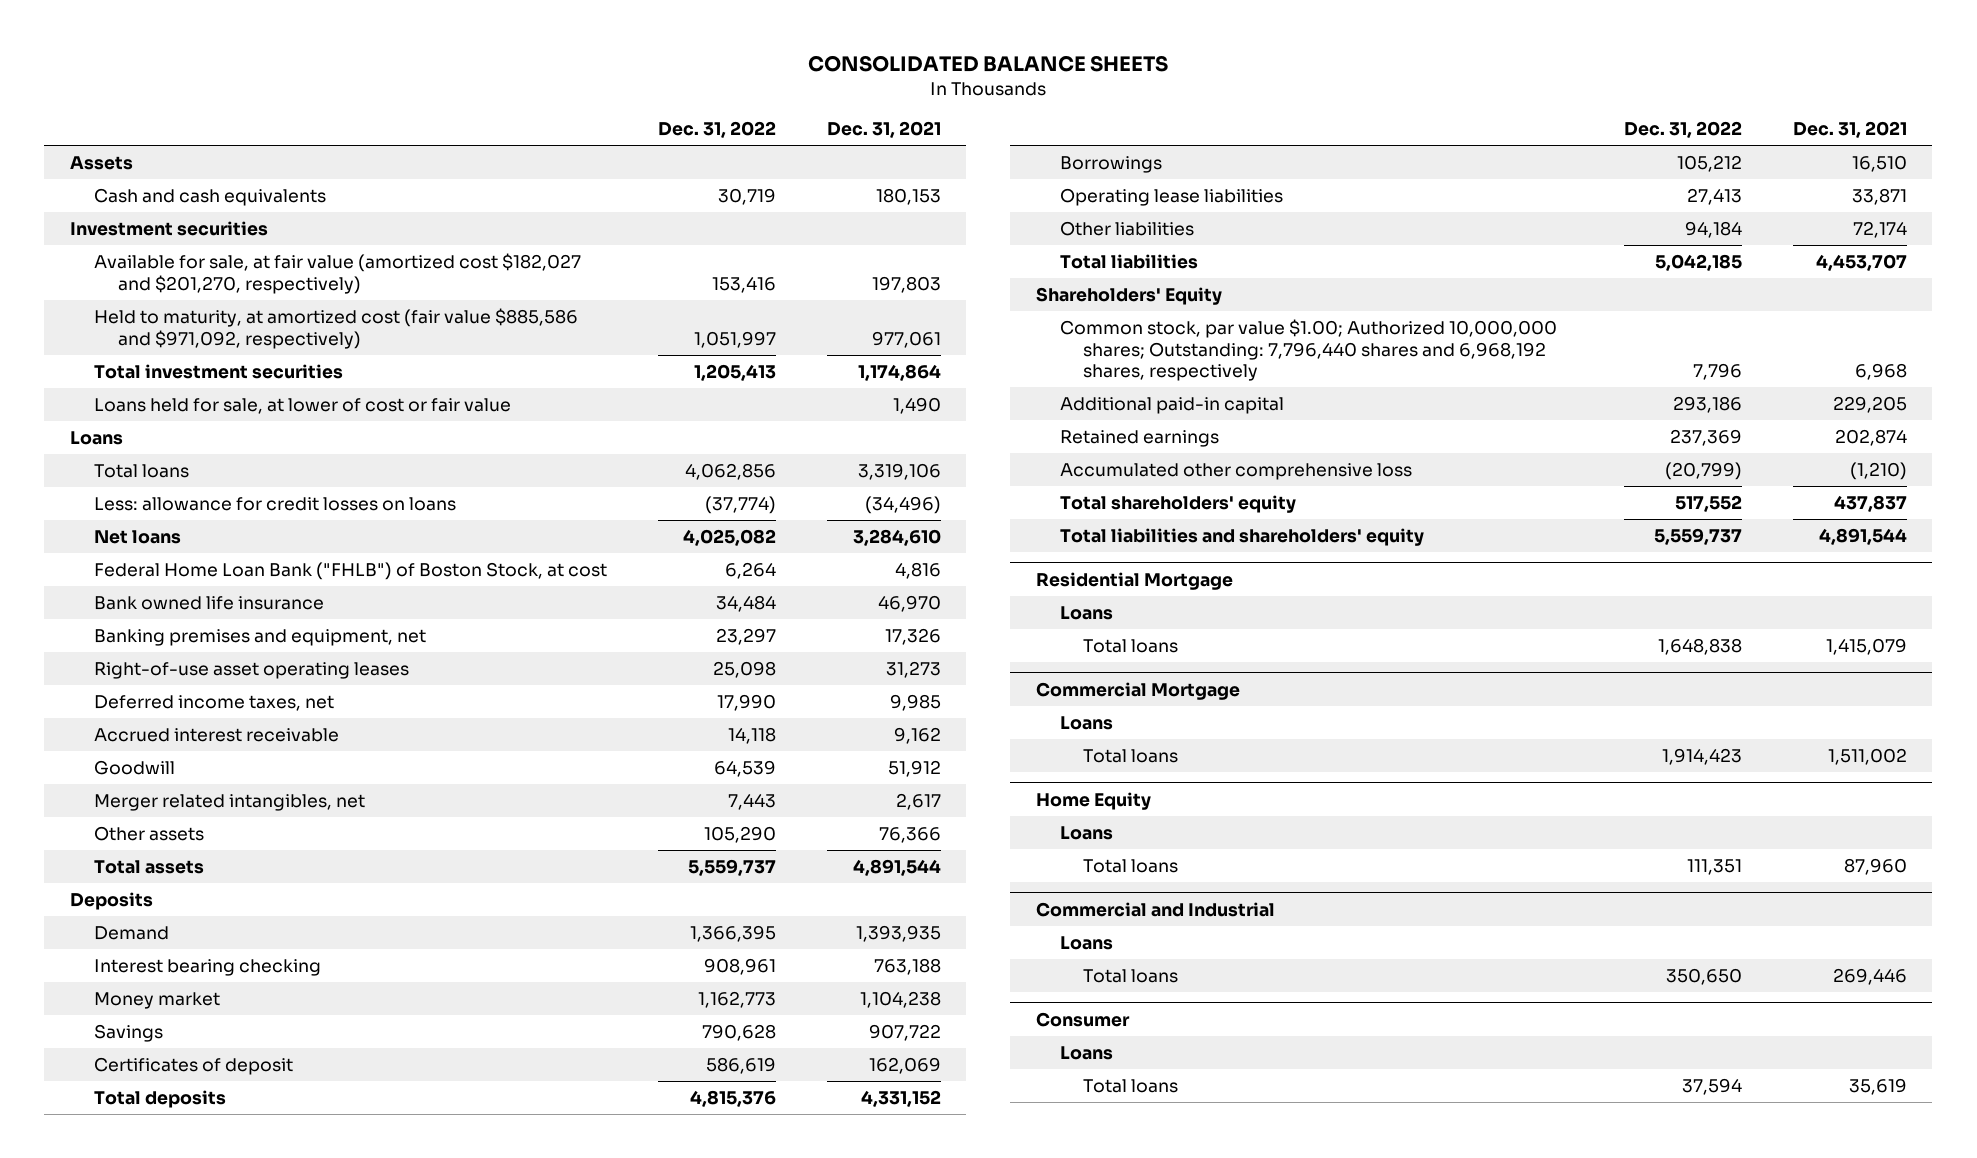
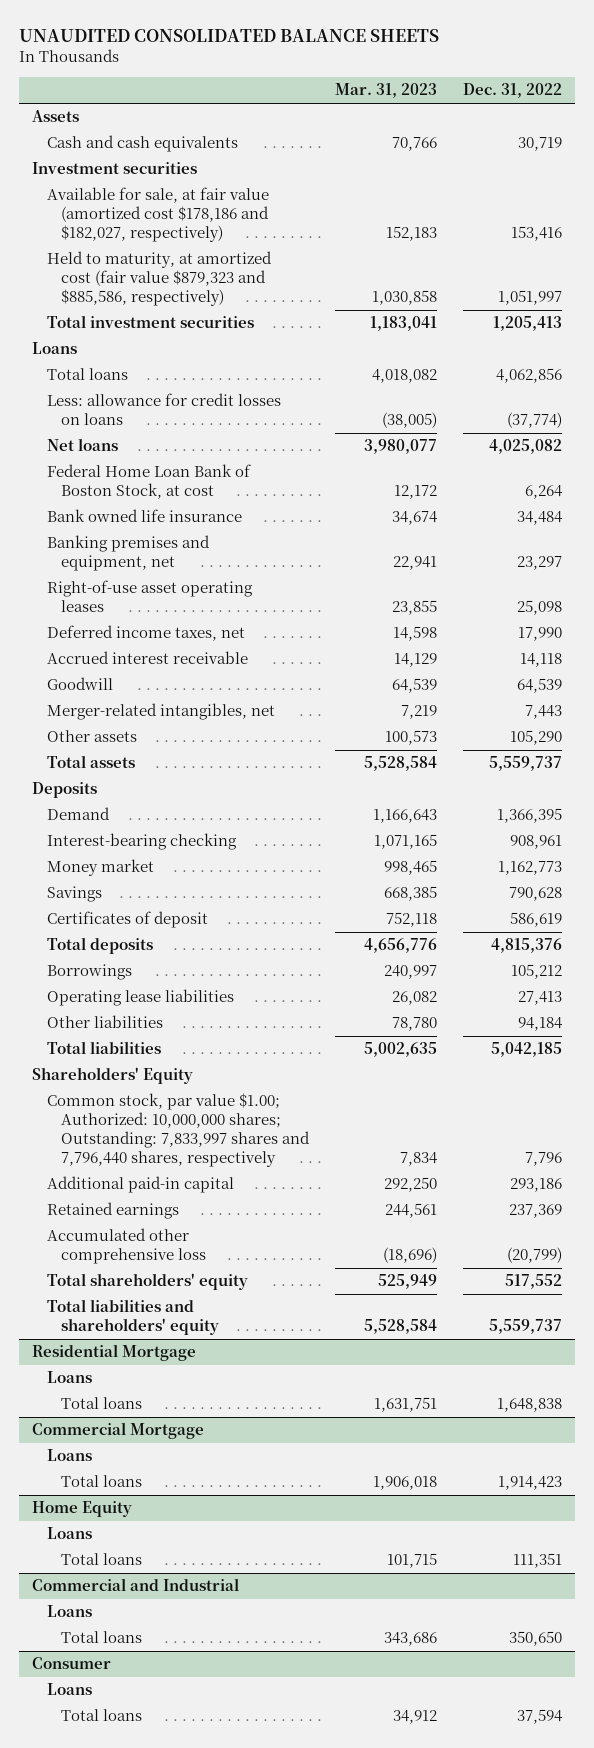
[808,55,1169,73] CONSOLIDATED BALANCE SHEETS -> [19,29,440,43] UNAUDITED CONSOLIDATED BALANCE SHEETS
[826,121,941,139] Dec. 31, 2021 -> none
none -> [335,83,438,99] Mar. 31, 2023
[93,252,581,294] Available for sale, at fair value (amortized cost $182,027 and $201,270, respectively) -> [46,187,270,243] Available for sale, at fair value (amortized cost $178,186 and $182,027, respectively)
[93,307,578,349] Held to maturity, at amortized cost (fair value $885,586 and $971,092, respectively) -> [46,251,272,307] Held to maturity, at amortized cost (fair value $879,323 and $885,586, respectively)
[93,397,511,414] Loans held for sale, at lower of cost or fair value -> none
[93,561,607,580] Federal Home Loan Bank ("FHLB") of Boston Stock, at cost -> [46,464,251,500] Federal Home Loan Bank of Boston Stock, at cost
[93,793,365,811] Merger related intangibles, net -> [46,703,275,721] Merger-related intangibles, net
[93,958,321,976] Interest bearing checking -> [46,833,237,851] Interest-bearing checking
[1059,318,1557,382] Common stock, par value $1.00; Authorized 10,000,000 shares; Outstanding: 7,796,440 shares and 6,968,192 shares, respectively -> [46,1093,311,1168] Common stock, par value $1.00; Authorized: 10,000,000 shares; Outstanding: 7,833,997 shares and 7,796,440 shares, respectively

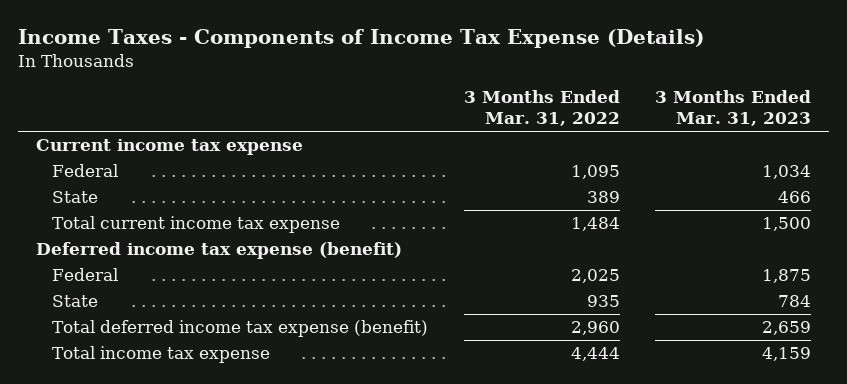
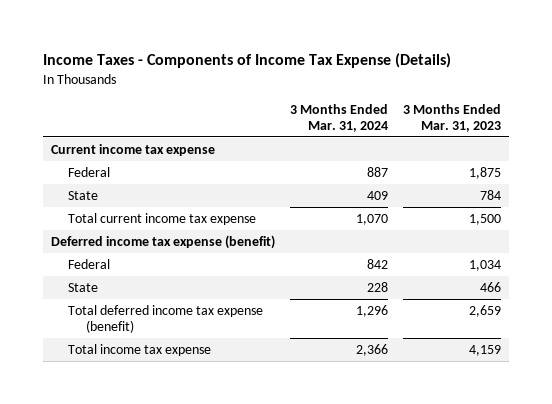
[463,90,620,126] 3 Months Ended Mar. 31, 2022 -> none
none -> [290,103,389,133] 3 Months Ended Mar. 31, 2024
[52,216,341,234] Total current income tax expense -> [68,212,257,225] Total current income tax expense
[35,242,402,260] Deferred income tax expense (benefit) -> [50,234,275,249] Deferred income tax expense (benefit)
[52,164,119,178] Federal -> [68,258,111,269] Federal
[52,191,99,204] State -> [68,282,99,292] State

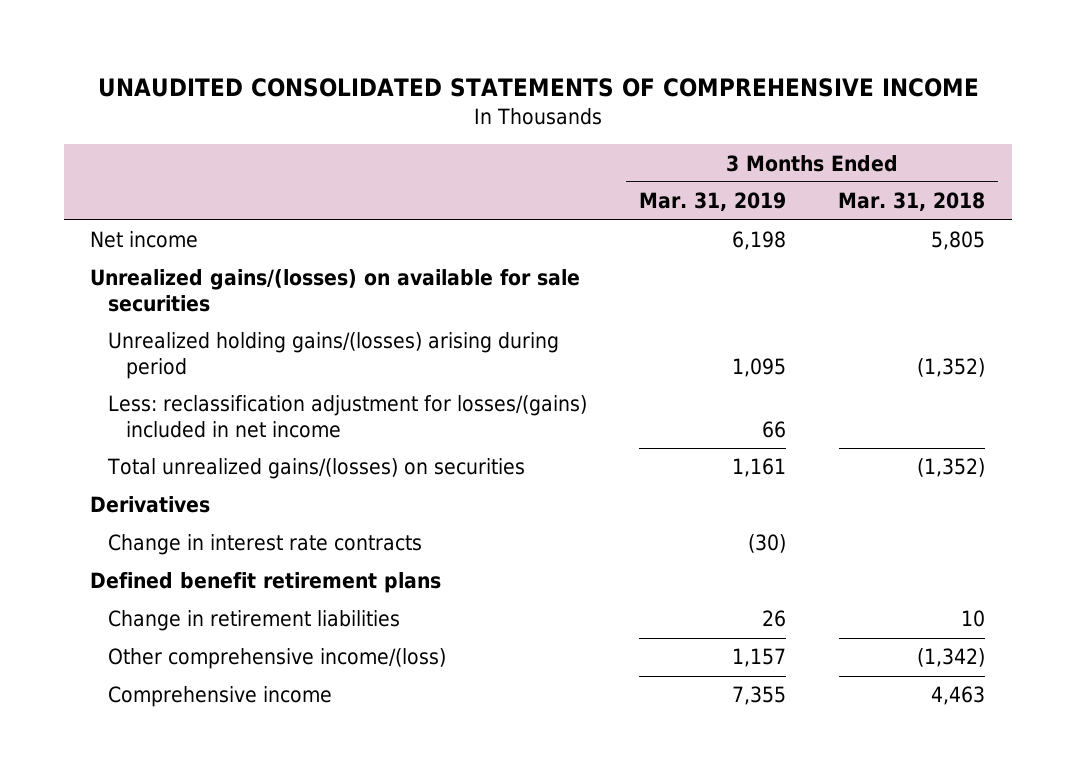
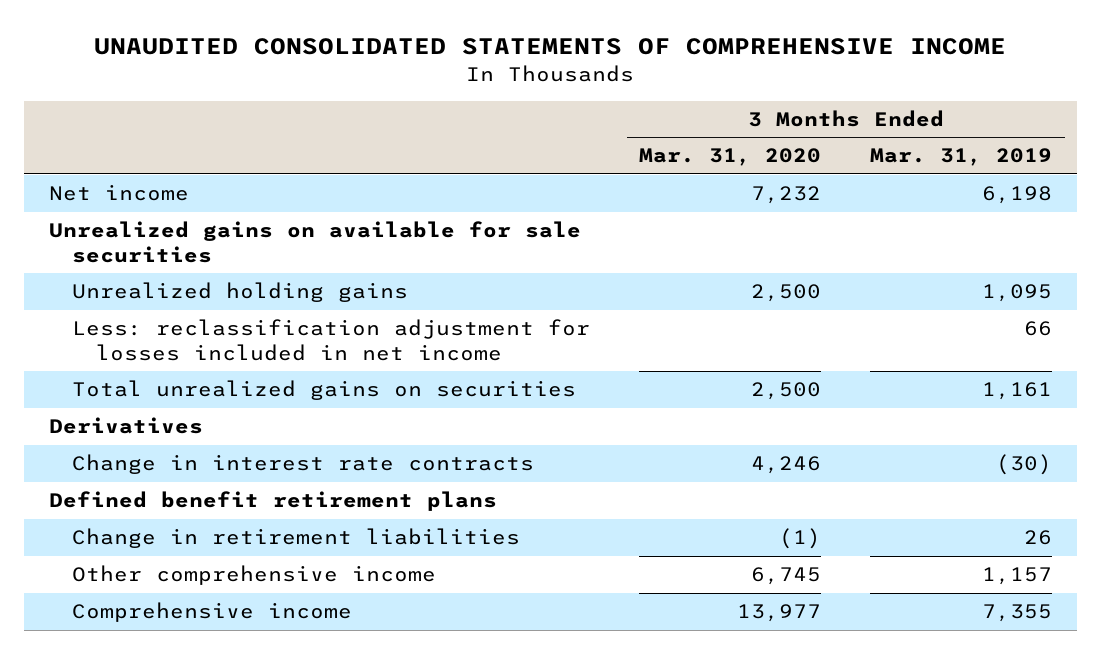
[838,192,986,212] Mar. 31, 2018 -> none
none -> [639,148,822,167] Mar. 31, 2020
[90,269,581,312] Unrealized gains/(losses) on available for sale securities -> [48,221,581,263] Unrealized gains on available for sale securities
[108,332,560,379] Unrealized holding gains/(losses) arising during period -> [72,282,409,303] Unrealized holding gains
[108,395,588,438] Less: reclassification adjustment for losses/(gains) included in net income -> [72,319,591,361] Less: reclassification adjustment for losses included in net income
[107,458,526,480] Total unrealized gains/(losses) on securities -> [72,380,577,401] Total unrealized gains on securities
[108,648,447,670] Other comprehensive income/(loss) -> [72,565,437,586] Other comprehensive income

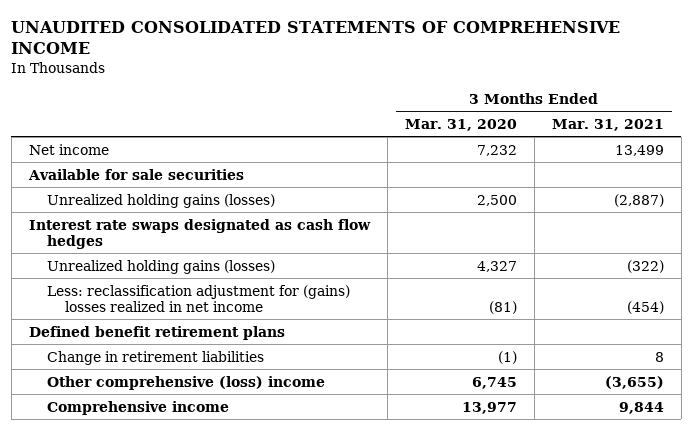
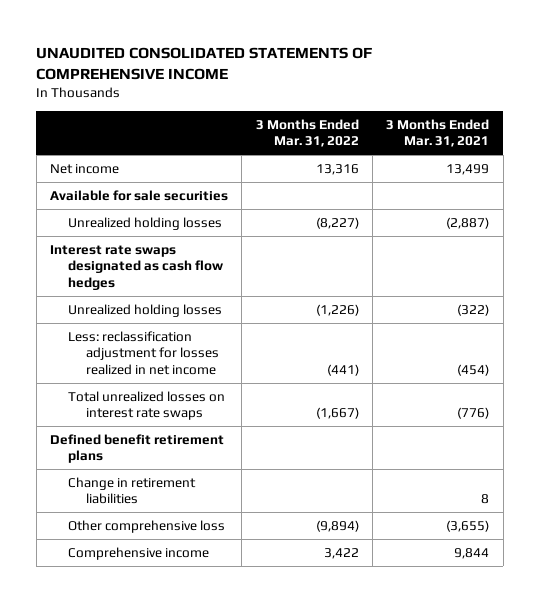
[404,118,517,131] Mar. 31, 2020 -> none
none -> [255,118,359,148] 3 Months Ended Mar. 31, 2022
[47,193,276,208] Unrealized holding gains (losses) -> [68,216,223,230] Unrealized holding losses
[47,259,276,274] Unrealized holding gains (losses) -> [68,303,223,317] Unrealized holding losses
[47,284,351,312] Less: reclassification adjustment for (gains) losses realized in net income -> [68,330,220,375] Less: reclassification adjustment for losses realized in net income
none -> [68,390,226,421] Total unrealized losses on interest rate swaps
[47,375,326,390] Other comprehensive (loss) income -> [68,519,226,533] Other comprehensive loss

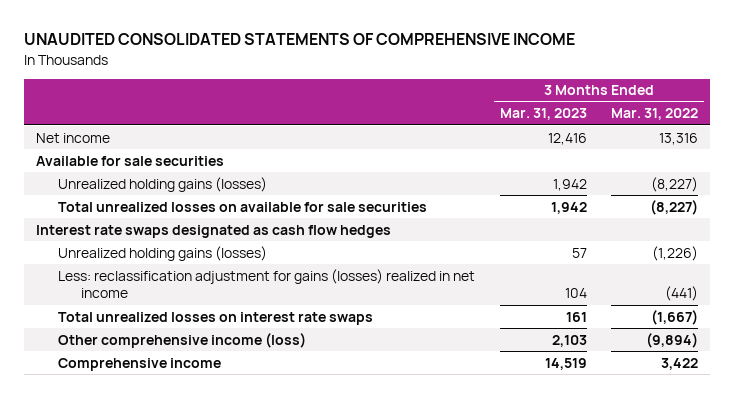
[386,118,490,148] 3 Months Ended Mar. 31, 2021 -> none
none -> [499,108,587,121] Mar. 31, 2023
[68,216,223,230] Unrealized holding losses -> [58,176,268,192] Unrealized holding gains (losses)
none -> [58,201,428,212] Total unrealized losses on available for sale securities
[68,303,223,317] Unrealized holding losses -> [58,245,268,261] Unrealized holding gains (losses)
[68,330,220,375] Less: reclassification adjustment for losses realized in net income -> [58,268,476,299] Less: reclassification adjustment for gains (losses) realized in net income
[50,433,225,464] Defined benefit retirement plans -> none
[68,476,197,505] Change in retirement liabilities -> none
[68,519,226,533] Other comprehensive loss -> [58,332,307,348] Other comprehensive income (loss)

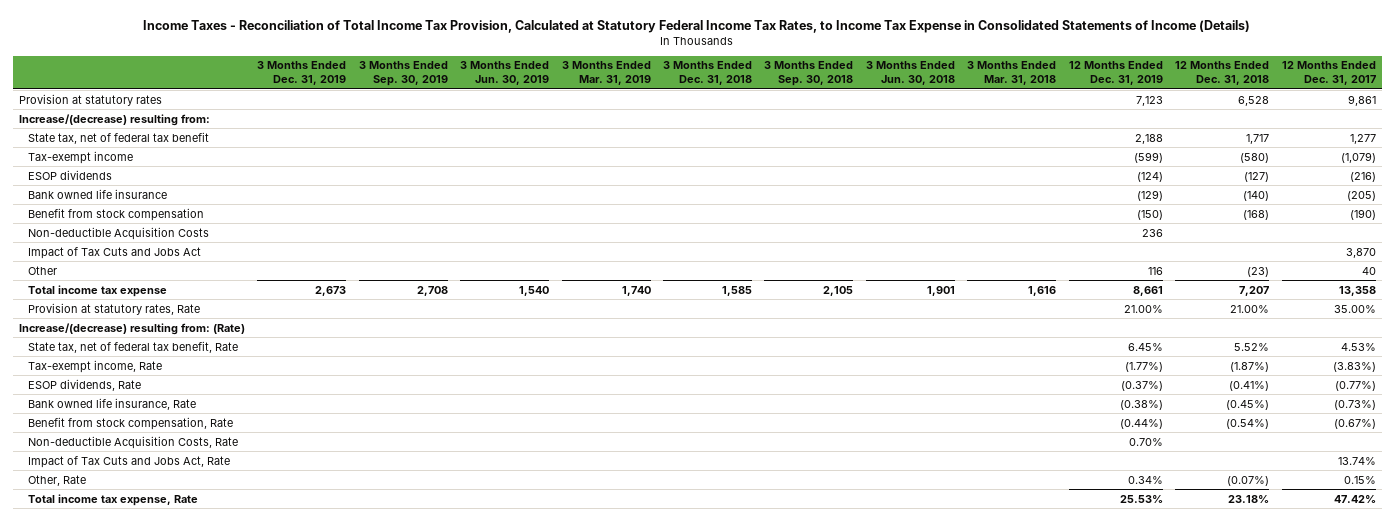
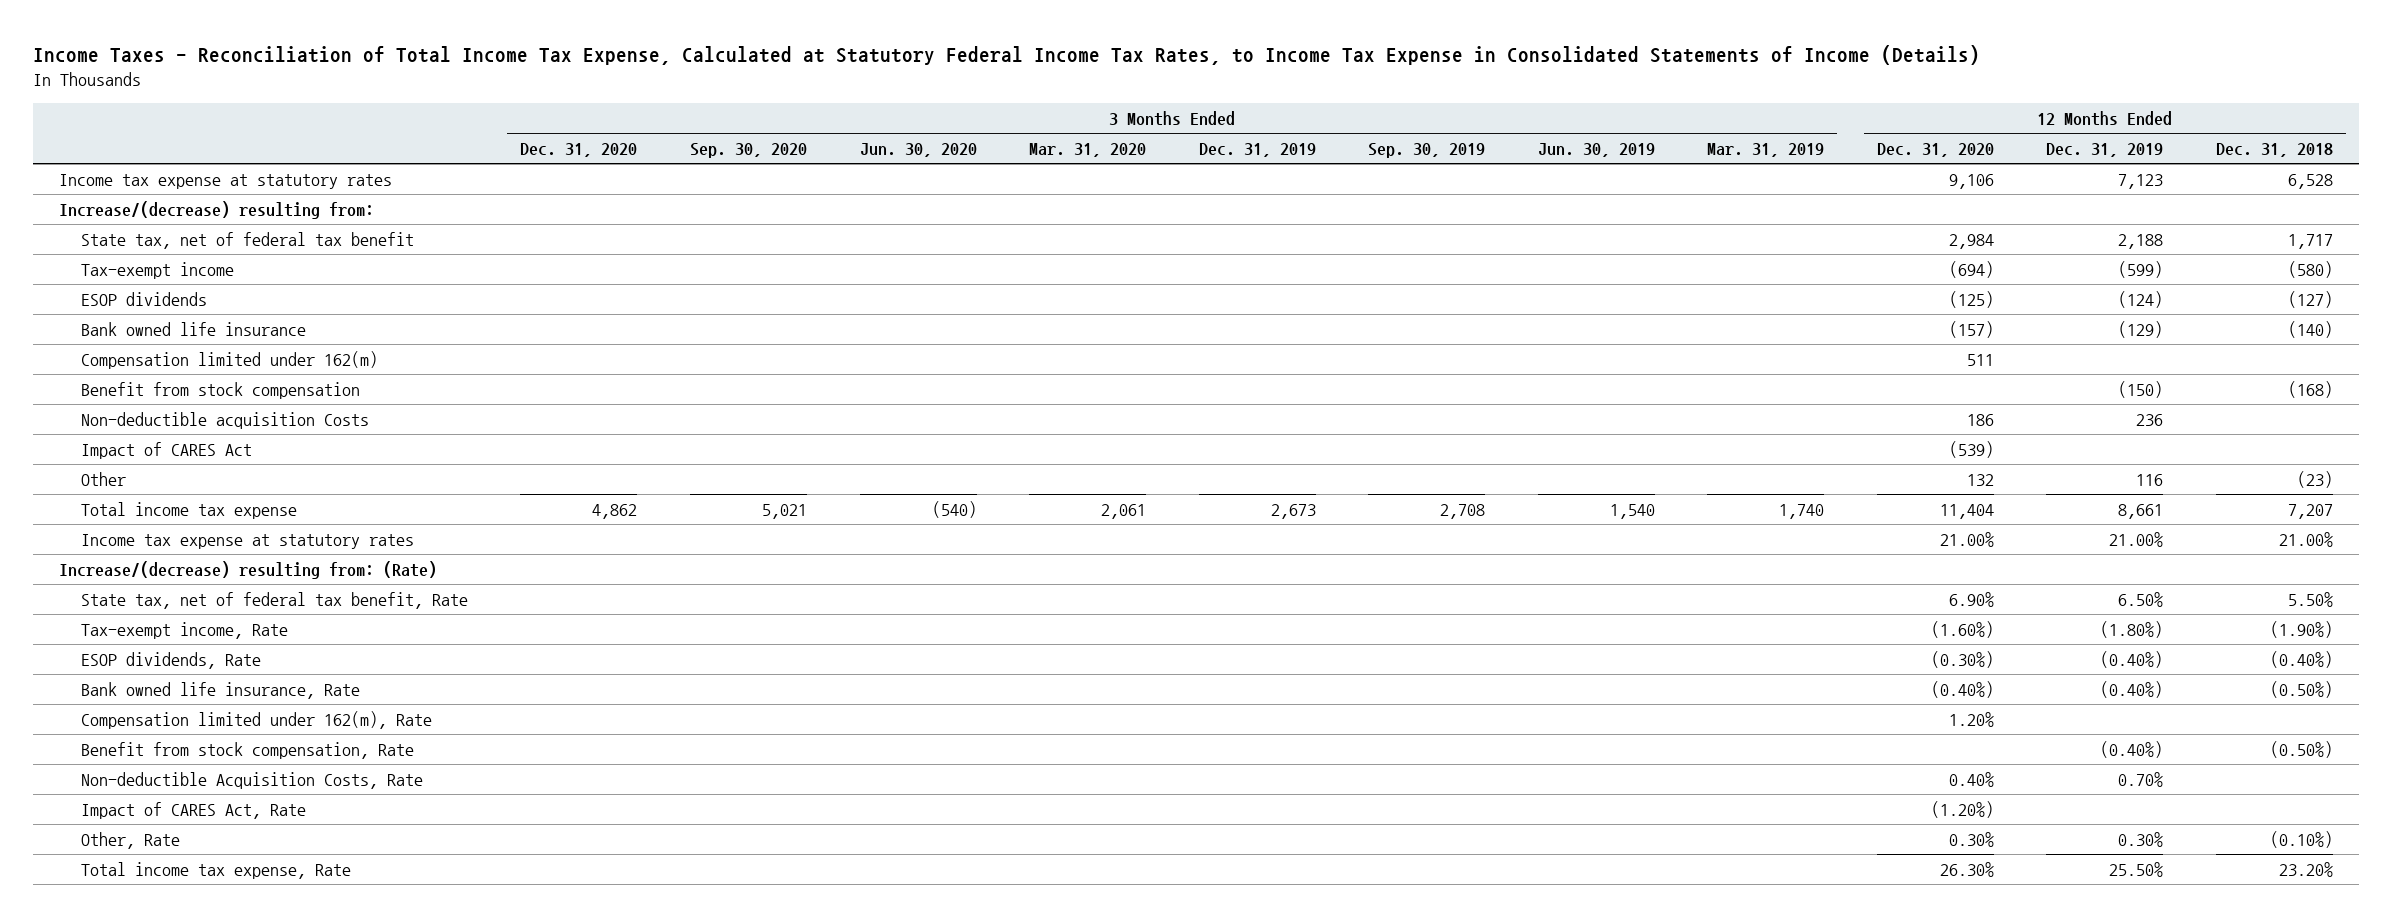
[143,19,1251,33] Income Taxes - Reconciliation of Total Income Tax Provision, Calculated at Statutory Federal Income Tax Rates, to Income Tax Expense in Consolidated Statements of Income (Details) -> [32,44,1980,65] Income Taxes - Reconciliation of Total Income Tax Expense, Calculated at Statutory Federal Income Tax Rates, to Income Tax Expense in Consolidated Statements of Income (Details)
[663,61,753,86] 3 Months Ended Dec. 31, 2018 -> none
[764,61,854,87] 3 Months Ended Sep. 30, 2018 -> none
[865,61,955,86] 3 Months Ended Jun. 30, 2018 -> none
[967,61,1057,86] 3 Months Ended Mar. 31, 2018 -> none
[1281,61,1376,86] 12 Months Ended Dec. 31, 2017 -> none
none -> [520,142,638,157] Dec. 31, 2020
none -> [689,142,807,158] Sep. 30, 2020
none -> [859,142,977,157] Jun. 30, 2020
none -> [1029,142,1147,157] Mar. 31, 2020
none -> [1876,142,1994,157] Dec. 31, 2020
[18,93,162,106] Provision at statutory rates -> [59,173,393,189] Income tax expense at statutory rates
none -> [80,350,378,369] Compensation limited under 162(m)
[28,226,210,240] Non-deductible Acquisition Costs -> [80,411,369,429] Non-deductible acquisition Costs
[28,246,202,259] Impact of Tax Cuts and Jobs Act -> [80,441,252,459] Impact of CARES Act
[28,302,201,315] Provision at statutory rates, Rate -> [80,533,414,549] Income tax expense at statutory rates
[1127,342,1163,351] 6.45% -> [2118,591,2164,607] 6.50%
[1234,342,1270,351] 5.52% -> [2287,591,2333,607] 5.50%
[1124,361,1163,372] (1.77%) -> [2100,620,2164,638] (1.80%)
[1230,361,1270,372] (1.87%) -> [2269,620,2333,638] (1.90%)
[1120,380,1163,391] (0.37%) -> [2100,650,2164,668] (0.40%)
[1229,380,1270,391] (0.41%) -> [2269,650,2333,668] (0.40%)
[1119,399,1163,410] (0.38%) -> [2100,680,2164,698] (0.40%)
[1226,399,1270,410] (0.45%) -> [2269,680,2333,698] (0.50%)
none -> [80,710,432,729] Compensation limited under 162(m), Rate
[1119,418,1163,429] (0.44%) -> [2100,740,2164,758] (0.40%)
[1226,418,1270,429] (0.54%) -> [2269,740,2333,758] (0.50%)
[28,455,231,468] Impact of Tax Cuts and Jobs Act, Rate -> [80,801,306,819] Impact of CARES Act, Rate
[1127,475,1163,484] 0.34% -> [2118,831,2164,847] 0.30%
[1227,475,1270,486] (0.07%) -> [2269,830,2333,848] (0.10%)
[1119,494,1163,503] 25.53% -> [2109,861,2164,877] 25.50%
[1228,494,1270,503] 23.18% -> [2278,861,2333,877] 23.20%

